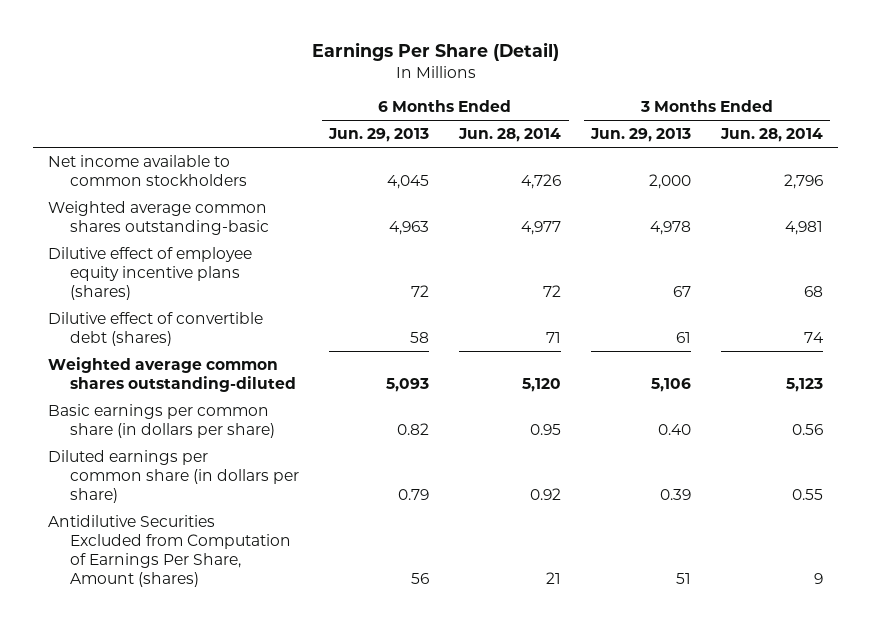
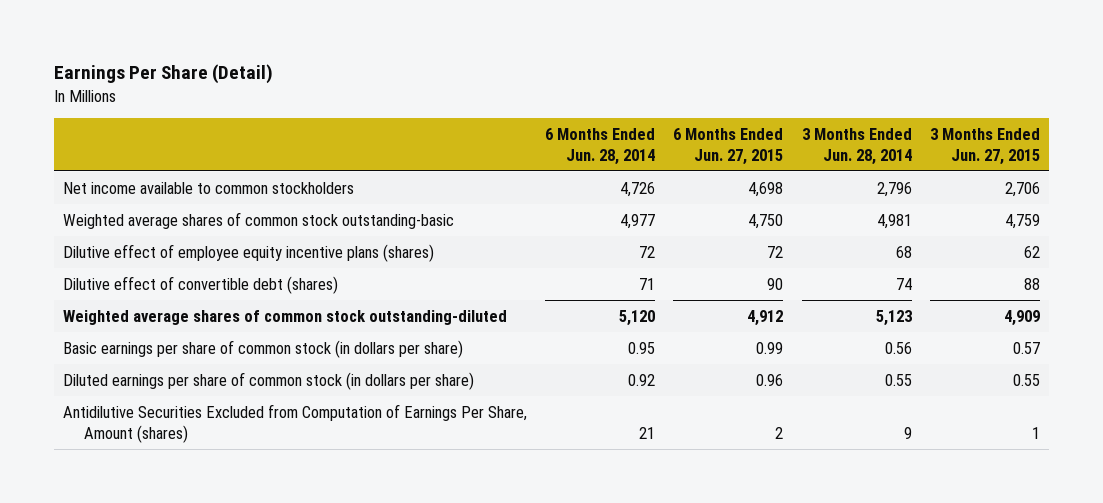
[328,128,430,143] Jun. 29, 2013 -> none
[590,128,692,143] Jun. 29, 2013 -> none
none -> [673,127,784,165] 6 Months Ended Jun. 27, 2015
none -> [930,127,1041,165] 3 Months Ended Jun. 27, 2015
[48,200,270,236] Weighted average common shares outstanding-basic -> [62,211,454,229] Weighted average shares of common stock outstanding-basic
[48,356,297,393] Weighted average common shares outstanding-diluted -> [62,309,507,325] Weighted average shares of common stock outstanding-diluted
[48,403,276,439] Basic earnings per common share (in dollars per share) -> [62,339,463,358] Basic earnings per share of common stock (in dollars per share)
[48,449,300,504] Diluted earnings per common share (in dollars per share) -> [62,371,474,390] Diluted earnings per share of common stock (in dollars per share)

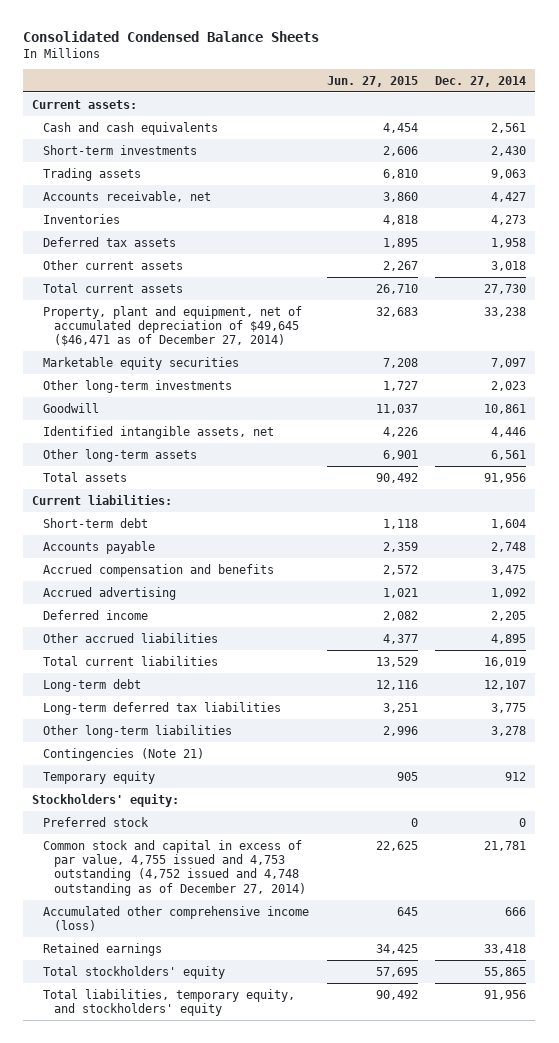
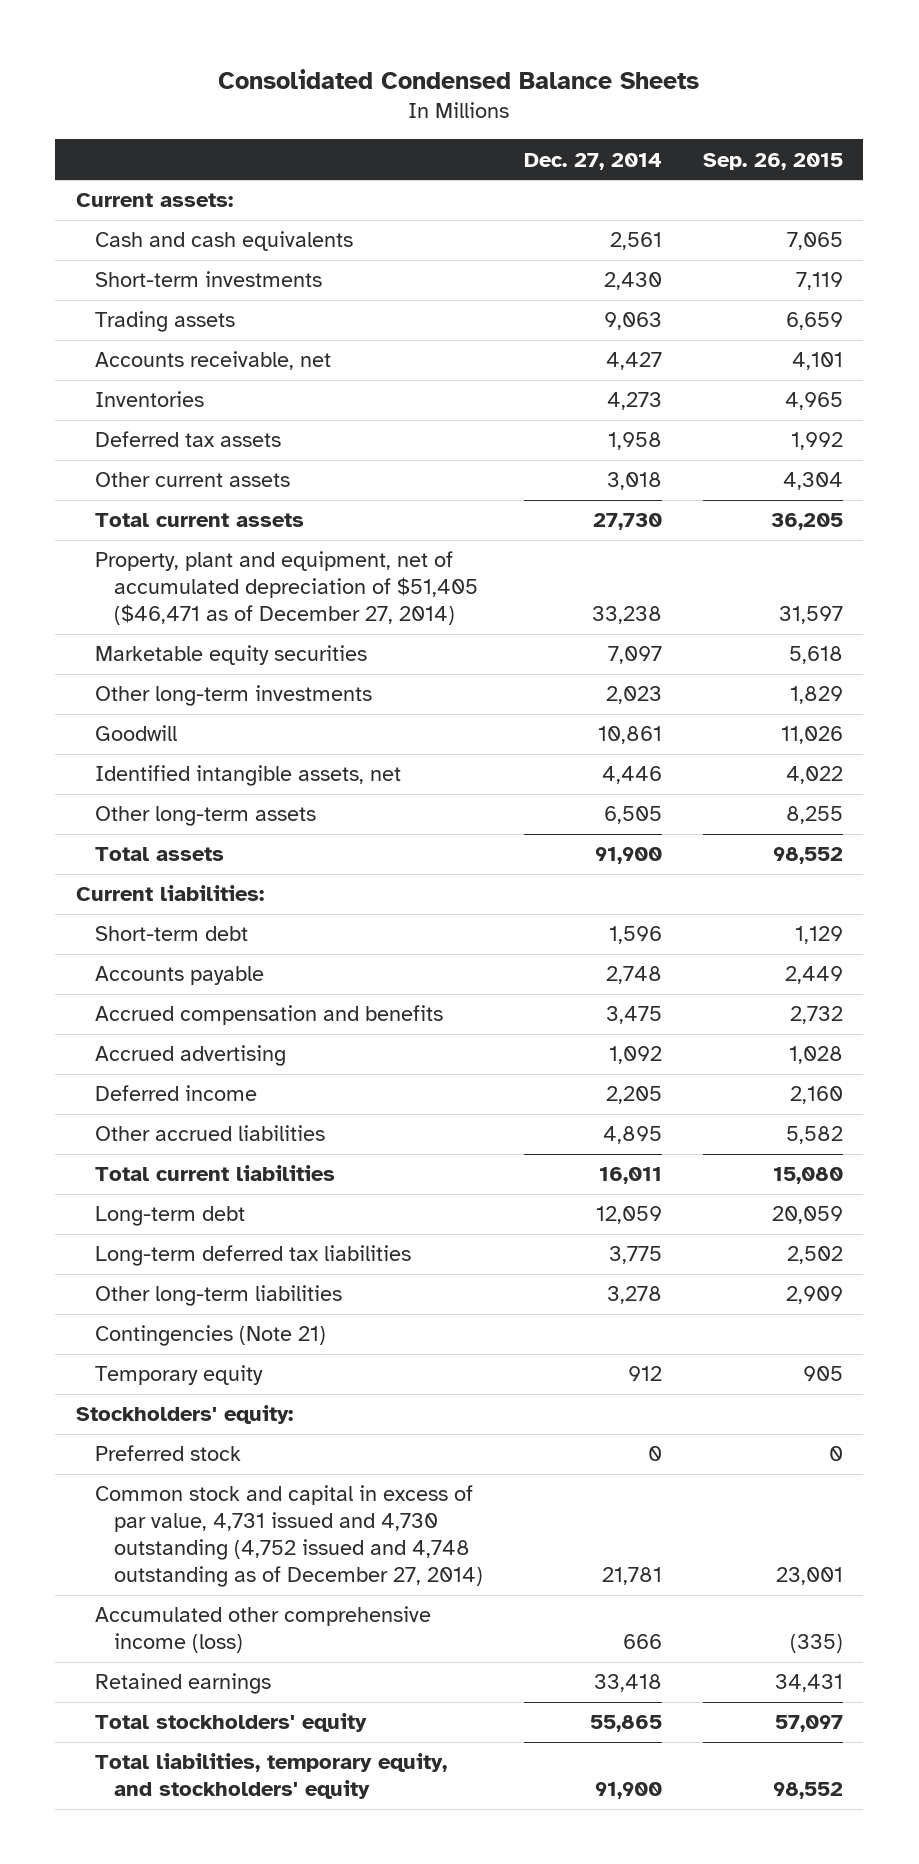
[326,75,418,87] Jun. 27, 2015 -> none
none -> [702,152,843,170] Sep. 26, 2015
[43,305,303,347] Property, plant and equipment, net of accumulated depreciation of $49,645 ($46,471 as of December 27, 2014) -> [94,551,479,626] Property, plant and equipment, net of accumulated depreciation of $51,405 ($46,471 as of December 27, 2014)
[491,449,527,460] 6,561 -> [603,806,662,825] 6,505
[484,472,527,483] 91,956 -> [594,847,662,865] 91,900
[491,518,527,529] 1,604 -> [608,926,662,945] 1,596
[484,656,527,667] 16,019 -> [598,1167,662,1185] 16,011
[484,679,527,690] 12,107 -> [595,1206,662,1225] 12,059
[43,839,307,896] Common stock and capital in excess of par value, 4,755 issued and 4,753 outstanding (4,752 issued and 4,748 outstanding as of December 27, 2014) -> [94,1485,484,1588] Common stock and capital in excess of par value, 4,731 issued and 4,730 outstanding (4,752 issued and 4,748 outstanding as of December 27, 2014)
[484,989,527,1000] 91,956 -> [594,1782,662,1800] 91,900

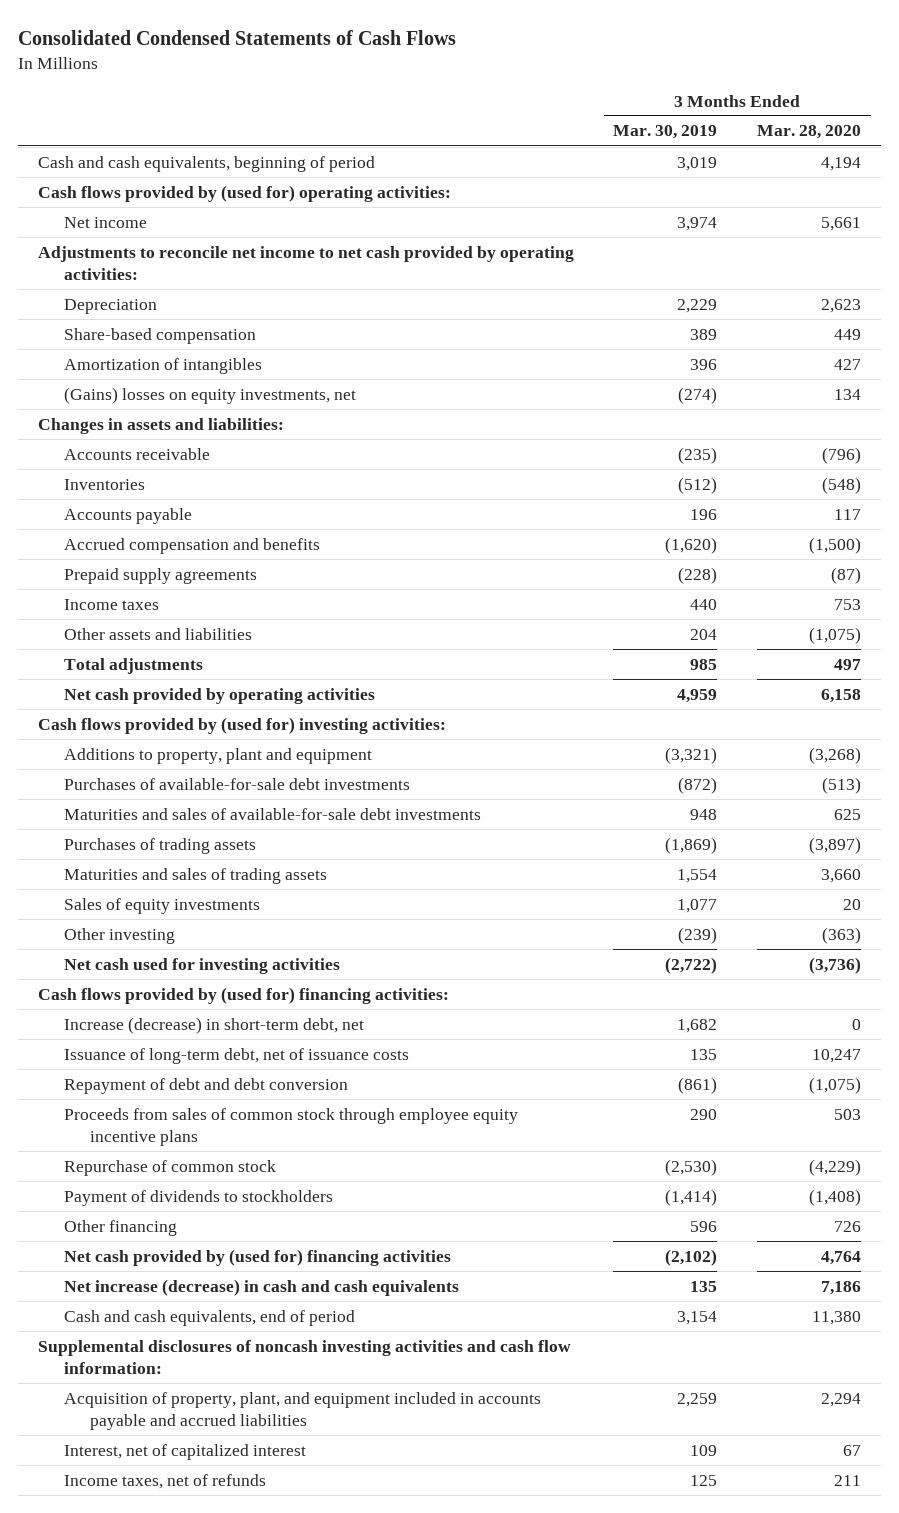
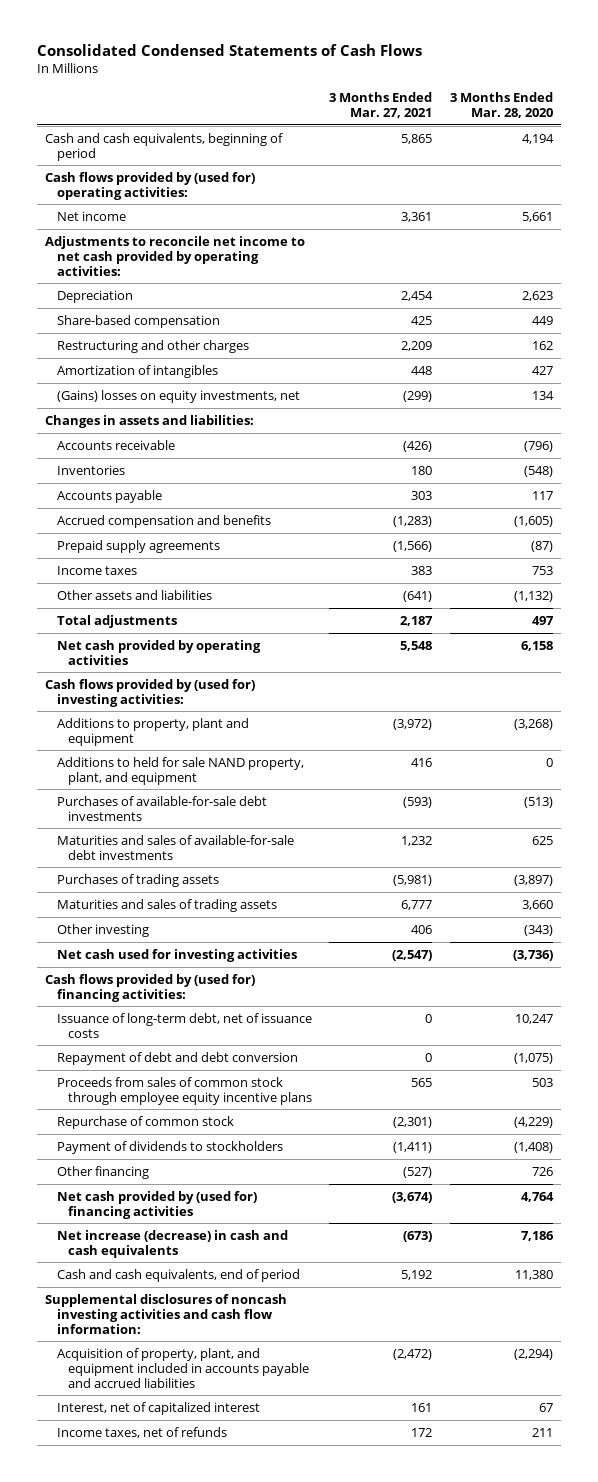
[613,125,718,140] Mar. 30, 2019 -> none
none -> [329,91,433,118] 3 Months Ended Mar. 27, 2021
none -> [56,339,249,353] Restructuring and other charges
[809,536,862,554] (1,500) -> [513,515,553,527] (1,605)
[809,626,862,644] (1,075) -> [513,590,553,602] (1,132)
none -> [56,756,304,785] Additions to held for sale NAND property, plant, and equipment
[64,897,261,914] Sales of equity investments -> none
[822,926,862,944] (363) -> [523,924,553,936] (343)
[64,1016,365,1034] Increase (decrease) in short-term debt, net -> none
[821,1392,862,1407] 2,294 -> [513,1348,553,1360] (2,294)

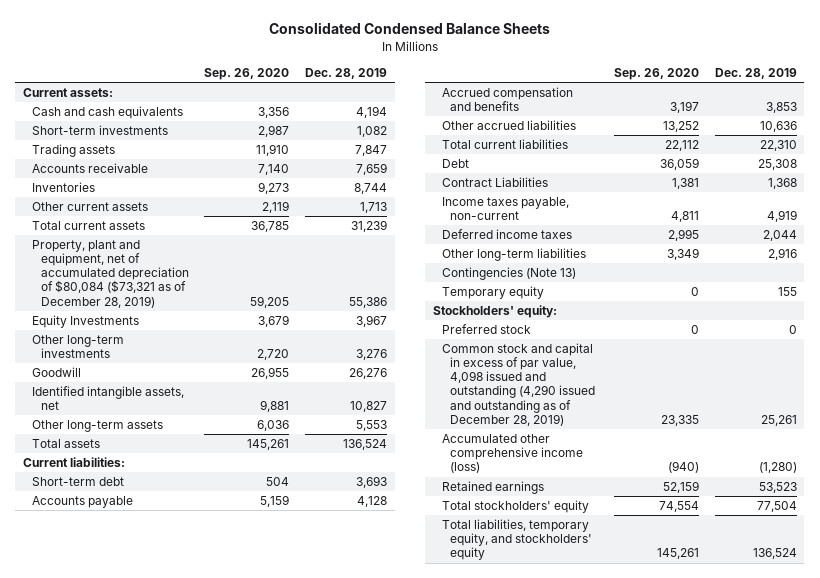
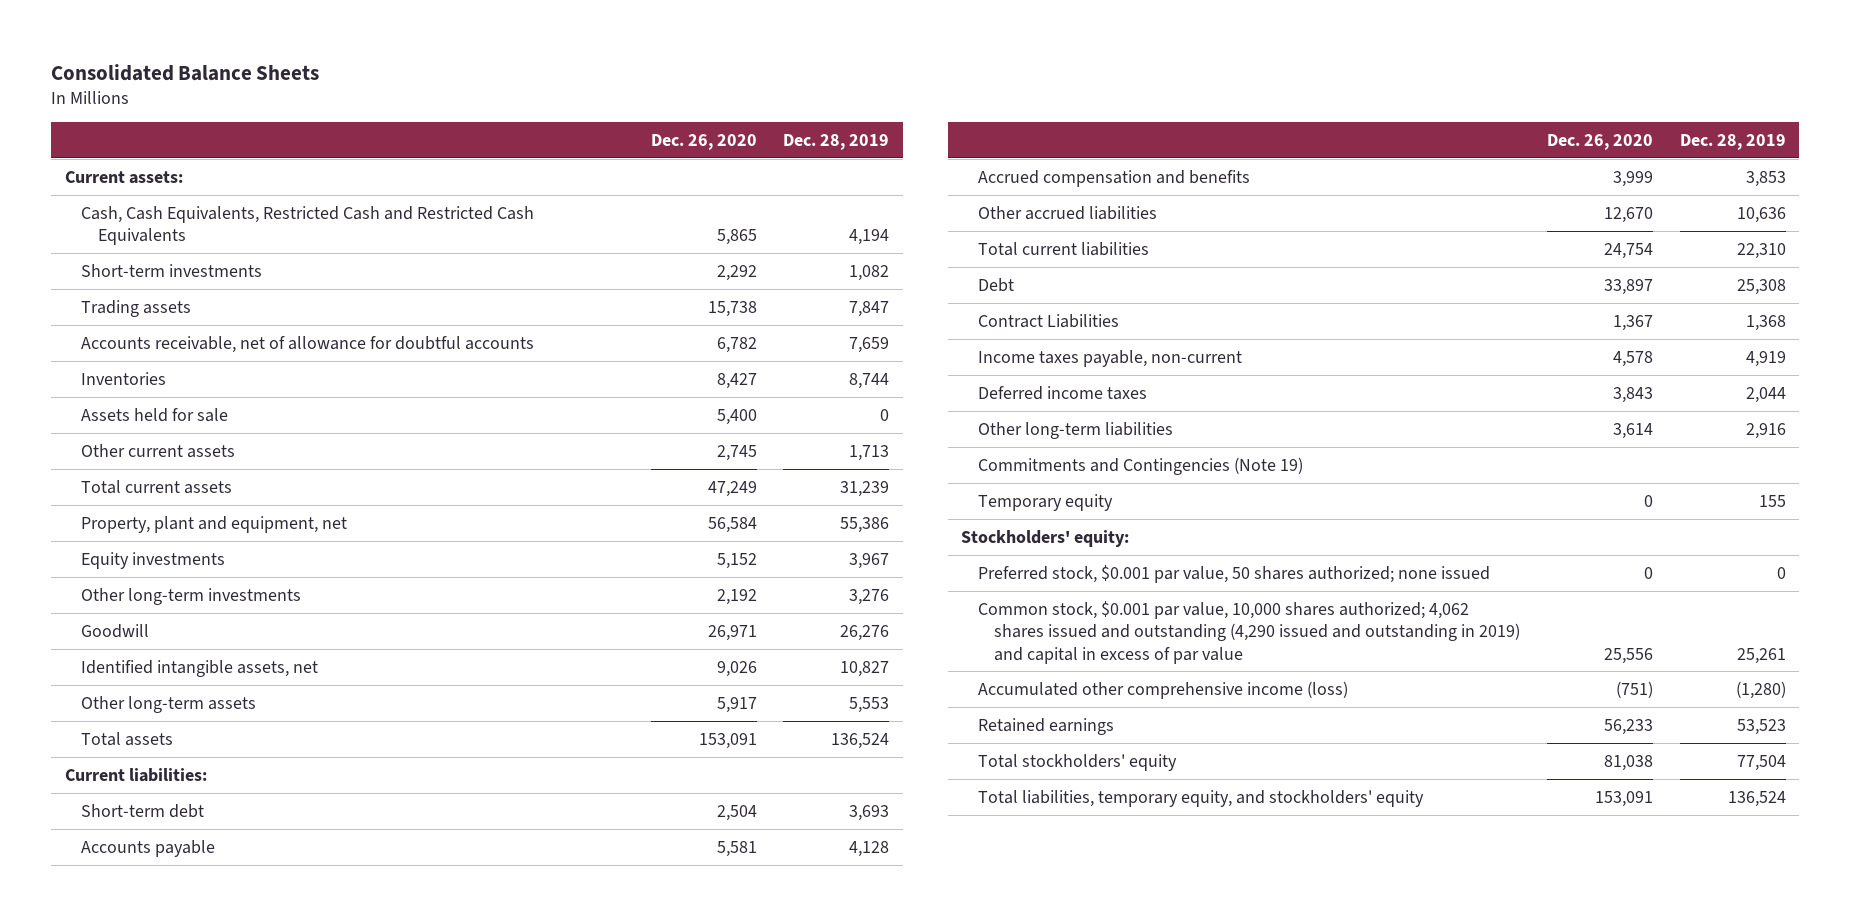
[268,22,550,35] Consolidated Condensed Balance Sheets -> [51,63,320,81] Consolidated Balance Sheets
[204,67,290,80] Sep. 26, 2020 -> none
none -> [650,133,757,150] Dec. 26, 2020
[31,106,183,120] Cash and cash equivalents -> [81,205,535,246] Cash, Cash Equivalents, Restricted Cash and Restricted Cash Equivalents
[31,163,148,174] Accounts receivable -> [81,335,535,353] Accounts receivable, net of allowance for doubtful accounts
none -> [81,407,229,422] Assets held for sale
[31,240,189,308] Property, plant and equipment, net of accumulated depreciation of $80,084 ($73,321 as of December 28, 2019) -> [81,515,348,533] Property, plant and equipment, net
[31,315,139,329] Equity Investments -> [81,551,226,569] Equity investments
[441,267,576,281] Contingencies (Note 13) -> [977,456,1303,475] Commitments and Contingencies (Note 19)
[441,324,531,335] Preferred stock -> [977,564,1490,583] Preferred stock, $0.001 par value, 50 shares authorized; none issued
[441,343,596,426] Common stock and capital in excess of par value, 4,098 issued and outstanding (4,290 issued and outstanding as of December 28, 2019) -> [977,600,1521,664] Common stock, $0.001 par value, 10,000 shares authorized; 4,062 shares issued and outstanding (4,290 issued and outstanding in 2019) and capital in excess of par value

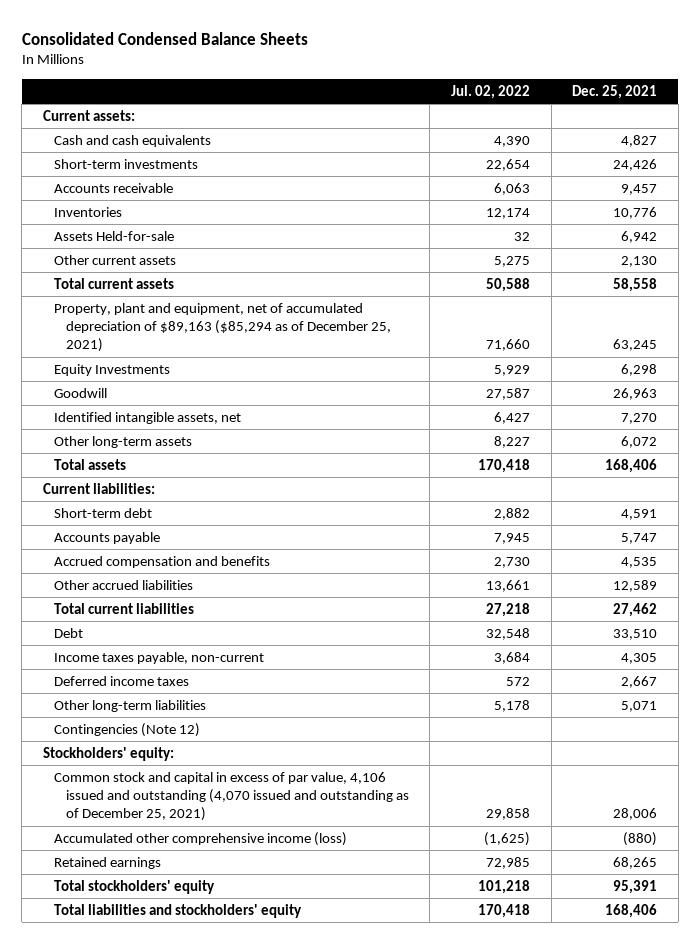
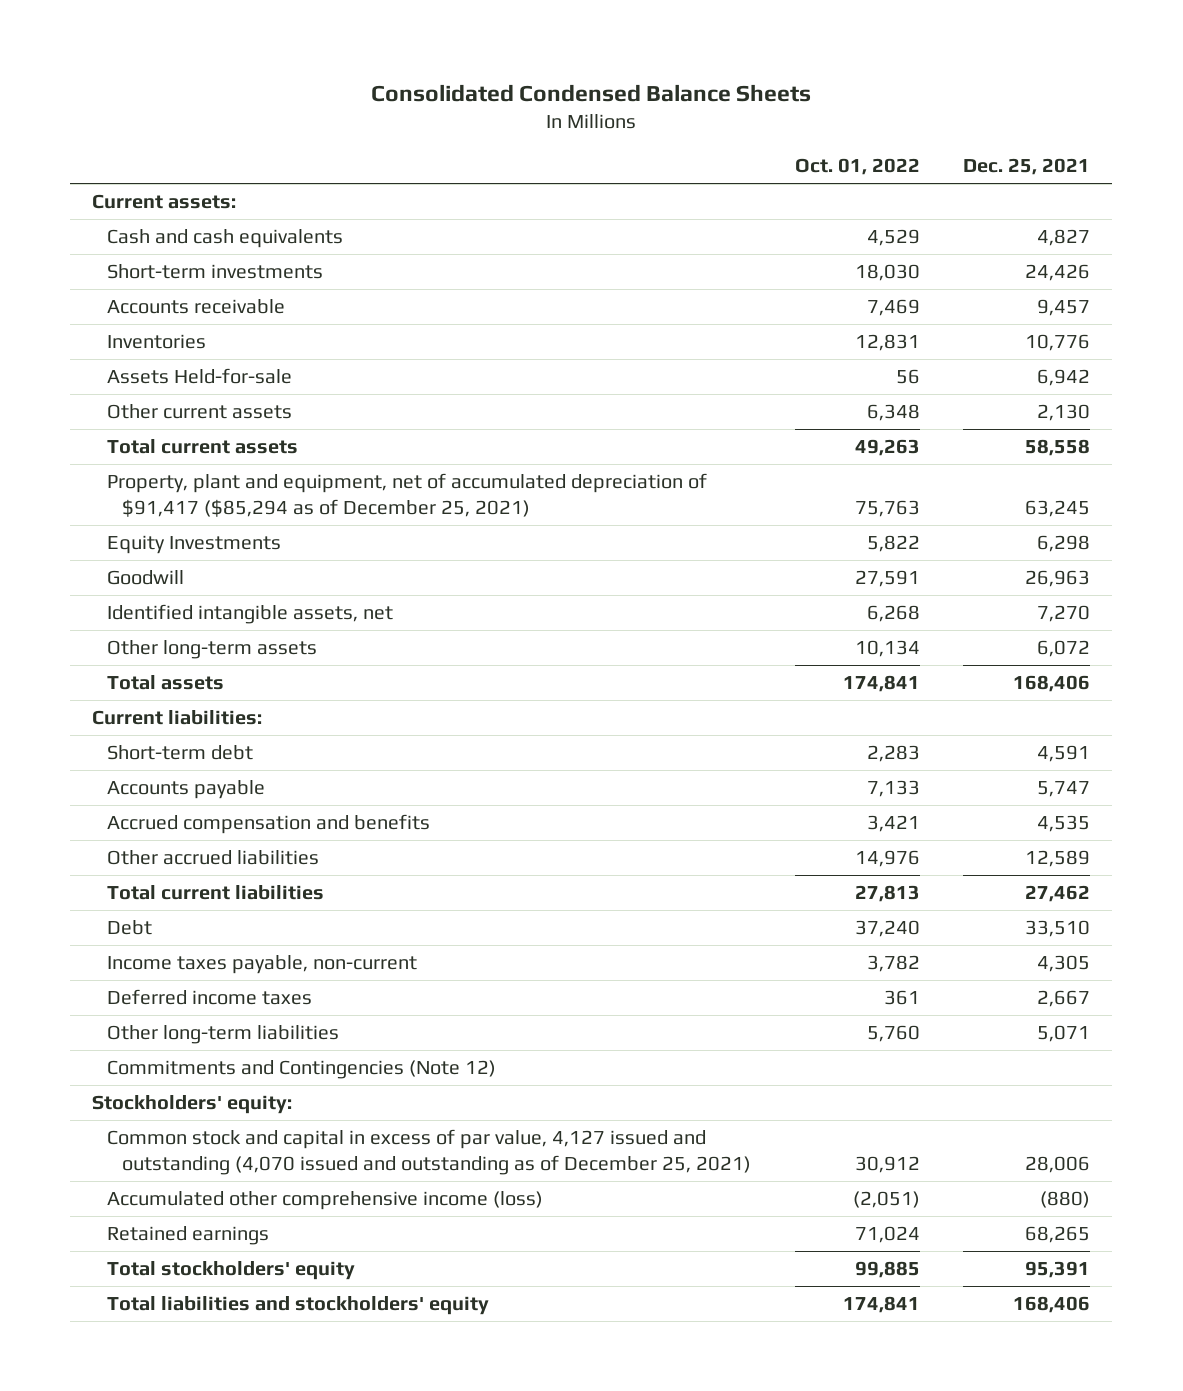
[450,84,530,99] Jul. 02, 2022 -> none
none -> [794,158,920,176] Oct. 01, 2022
[54,302,391,353] Property, plant and equipment, net of accumulated depreciation of $89,163 ($85,294 as of December 25, 2021) -> [106,472,707,517] Property, plant and equipment, net of accumulated depreciation of $91,417 ($85,294 as of December 25, 2021)
[54,722,201,737] Contingencies (Note 12) -> [106,1059,496,1079] Commitments and Contingencies (Note 12)
[54,771,409,822] Common stock and capital in excess of par value, 4,106 issued and outstanding (4,070 issued and outstanding as of December 25, 2021) -> [106,1128,751,1175] Common stock and capital in excess of par value, 4,127 issued and outstanding (4,070 issued and outstanding as of December 25, 2021)

